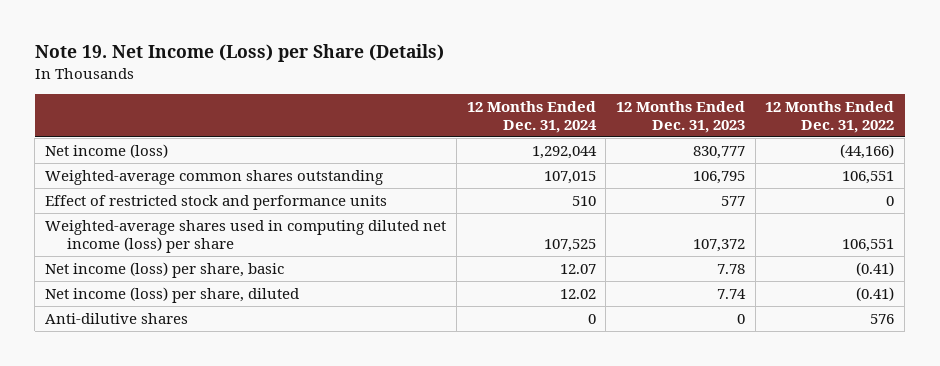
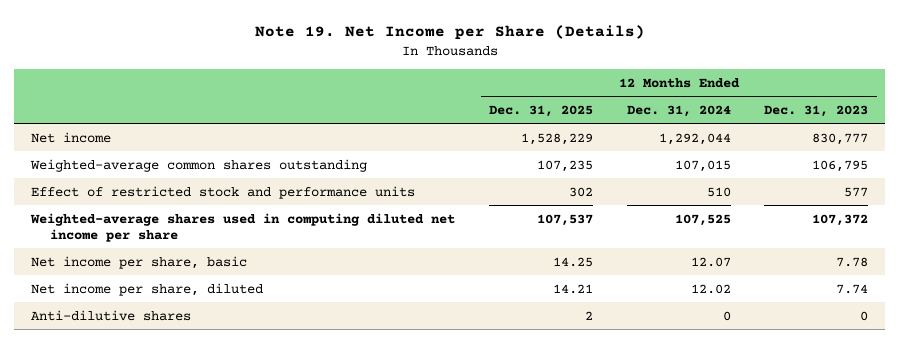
[34,44,444,63] Note 19. Net Income (Loss) per Share (Details) -> [254,25,645,41] Note 19. Net Income per Share (Details)
[765,100,895,133] 12 Months Ended Dec. 31, 2022 -> none
none -> [489,104,594,117] Dec. 31, 2025
[45,143,169,158] Net income (loss) -> [31,131,112,143] Net income
[45,219,447,254] Weighted-average shares used in computing diluted net income (loss) per share -> [30,212,456,242] Weighted-average shares used in computing diluted net income per share
[45,261,285,278] Net income (loss) per share, basic -> [31,255,248,269] Net income per share, basic
[45,286,300,303] Net income (loss) per share, diluted -> [31,282,264,296] Net income per share, diluted

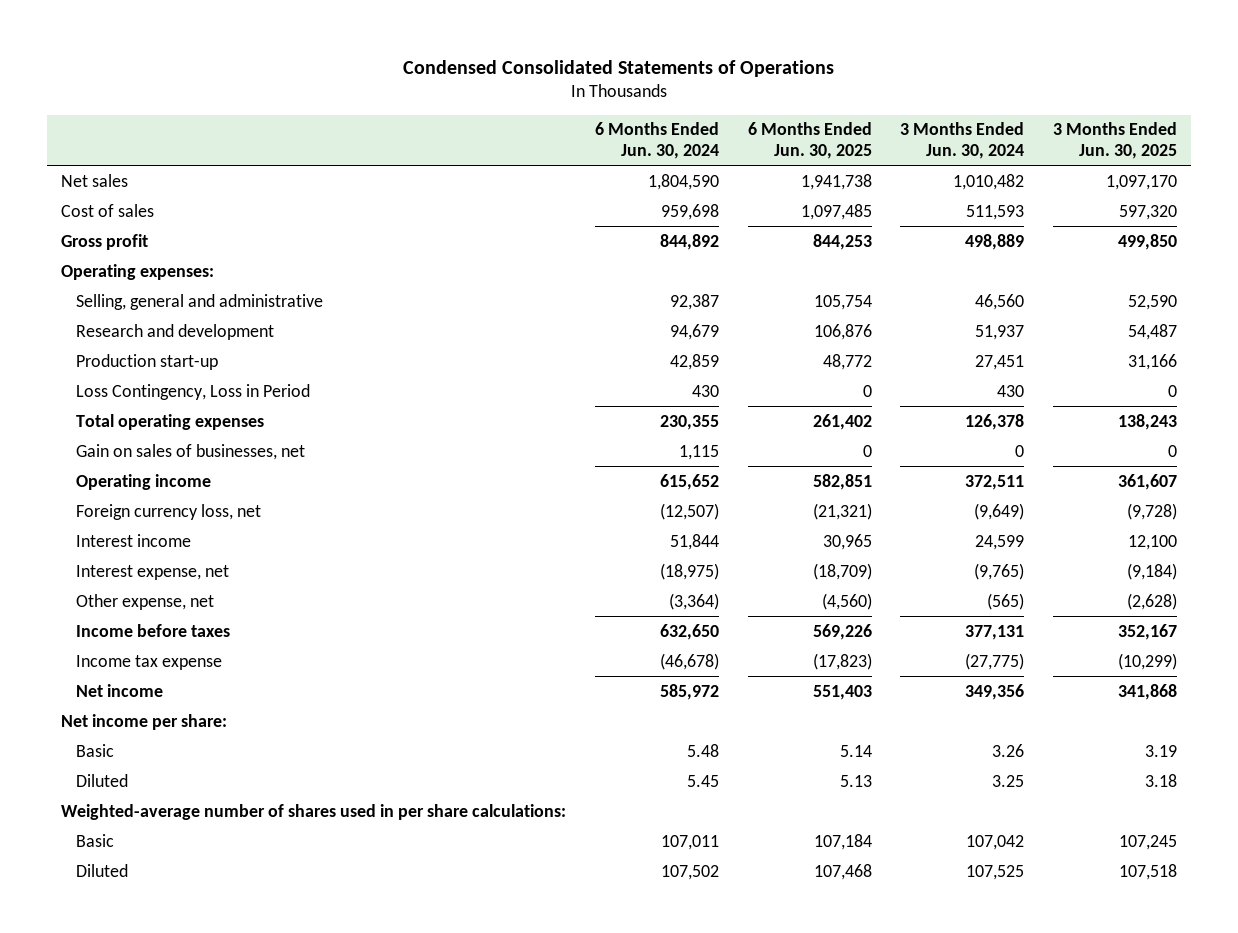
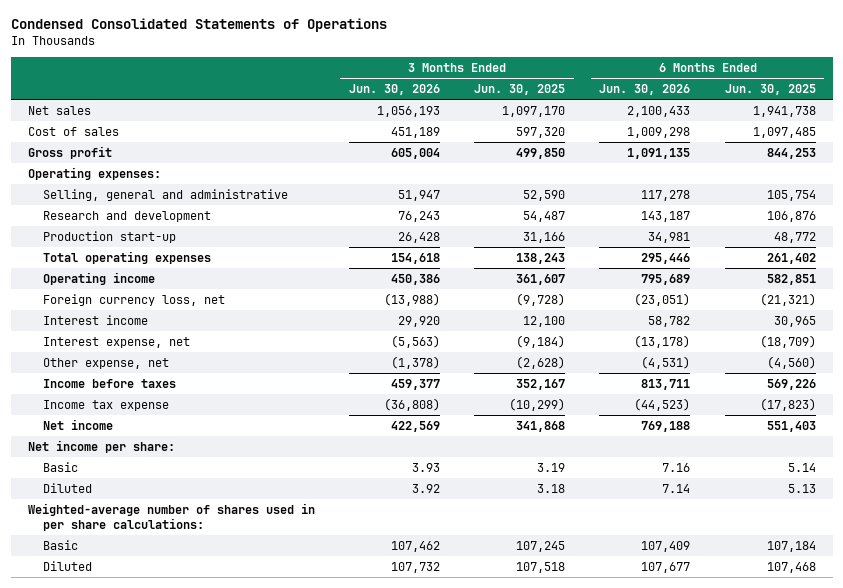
[594,122,719,160] 6 Months Ended Jun. 30, 2024 -> none
[900,122,1025,160] 3 Months Ended Jun. 30, 2024 -> none
none -> [348,83,440,95] Jun. 30, 2026
none -> [599,83,691,95] Jun. 30, 2026
[76,383,311,400] Loss Contingency, Loss in Period -> none
[76,443,306,460] Gain on sales of businesses, net -> none

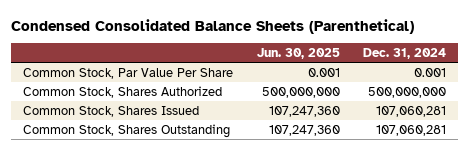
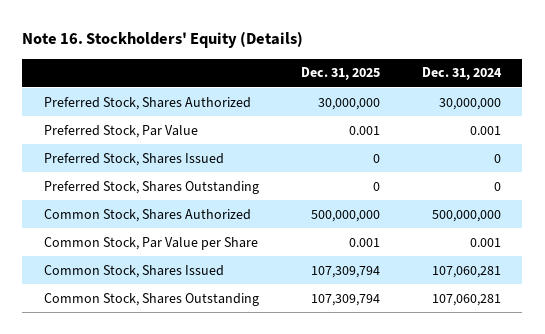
[11,18,415,34] Condensed Consolidated Balance Sheets (Parenthetical) -> [22,31,304,49] Note 16. Stockholders' Equity (Details)
[256,48,340,60] Jun. 30, 2025 -> none
none -> [300,67,380,81] Dec. 31, 2025
[23,67,234,79] Common Stock, Par Value Per Share -> none
none -> [43,96,251,110] Preferred Stock, Shares Authorized
none -> [43,124,198,138] Preferred Stock, Par Value
none -> [43,152,224,166] Preferred Stock, Shares Issued
none -> [43,180,259,194] Preferred Stock, Shares Outstanding
none -> [43,236,258,250] Common Stock, Par Value per Share

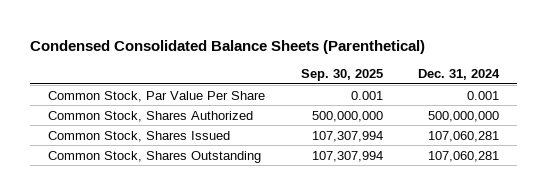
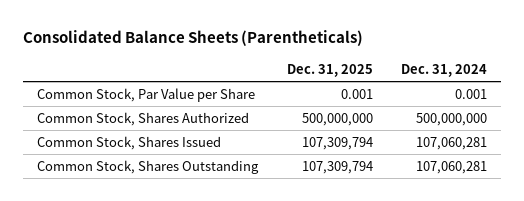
[30,39,426,54] Condensed Consolidated Balance Sheets (Parenthetical) -> [22,30,363,47] Consolidated Balance Sheets (Parentheticals)
[300,69,383,82] Sep. 30, 2025 -> none
none -> [286,63,373,77] Dec. 31, 2025
[48,90,266,102] Common Stock, Par Value Per Share -> [37,88,256,103] Common Stock, Par Value per Share

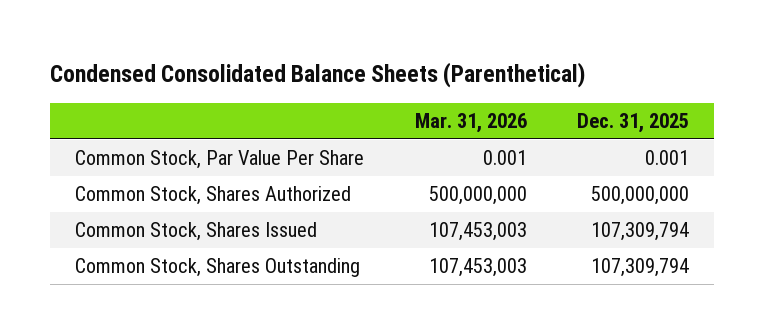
[22,30,363,47] Consolidated Balance Sheets (Parentheticals) -> [50,62,586,89] Condensed Consolidated Balance Sheets (Parenthetical)
[400,63,487,77] Dec. 31, 2024 -> none
none -> [414,113,527,134] Mar. 31, 2026
[37,88,256,103] Common Stock, Par Value per Share -> [75,150,365,170] Common Stock, Par Value Per Share

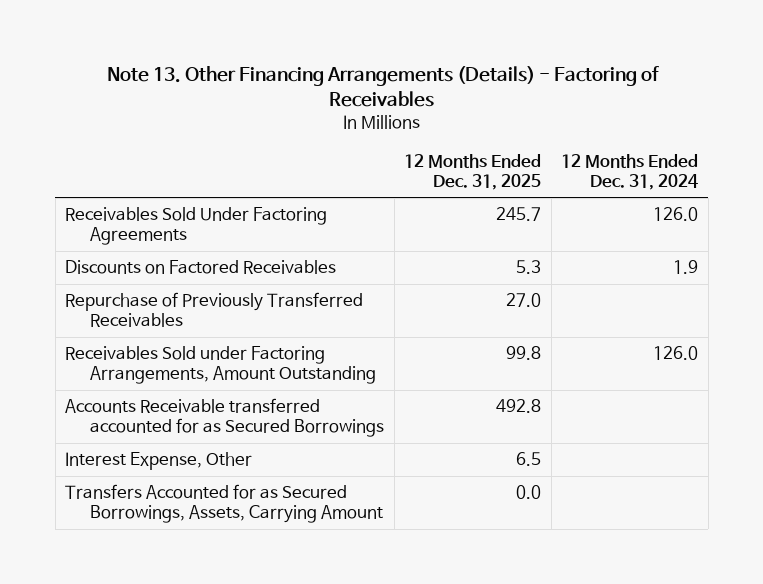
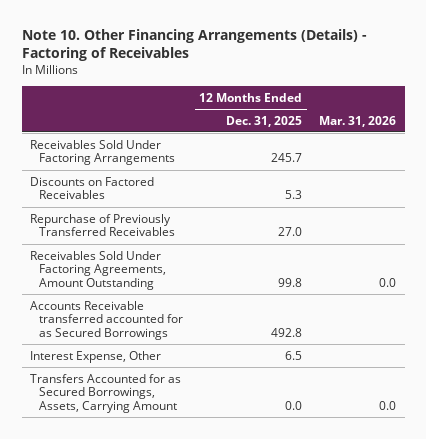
[106,65,659,108] Note 13. Other Financing Arrangements (Details) - Factoring of Receivables -> [21,29,367,62] Note 10. Other Financing Arrangements (Details) - Factoring of Receivables
[561,153,699,190] 12 Months Ended Dec. 31, 2024 -> none
none -> [319,115,397,127] Mar. 31, 2026
[65,207,328,246] Receivables Sold Under Factoring Agreements -> [30,139,175,166] Receivables Sold Under Factoring Arrangements
[65,346,377,385] Receivables Sold under Factoring Arrangements, Amount Outstanding -> [30,250,166,291] Receivables Sold Under Factoring Agreements, Amount Outstanding

